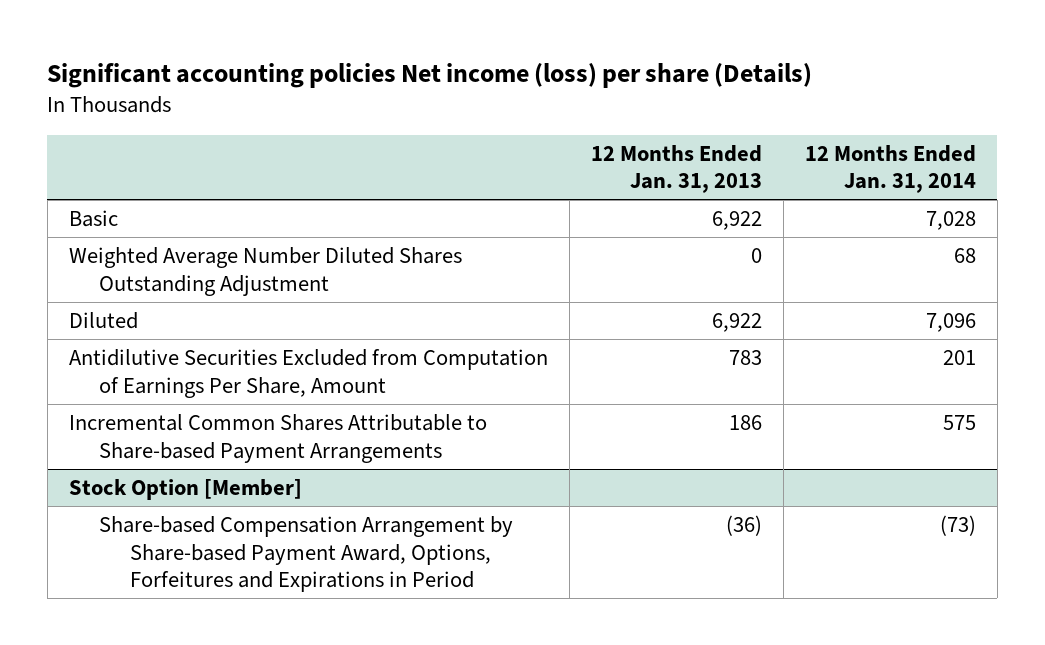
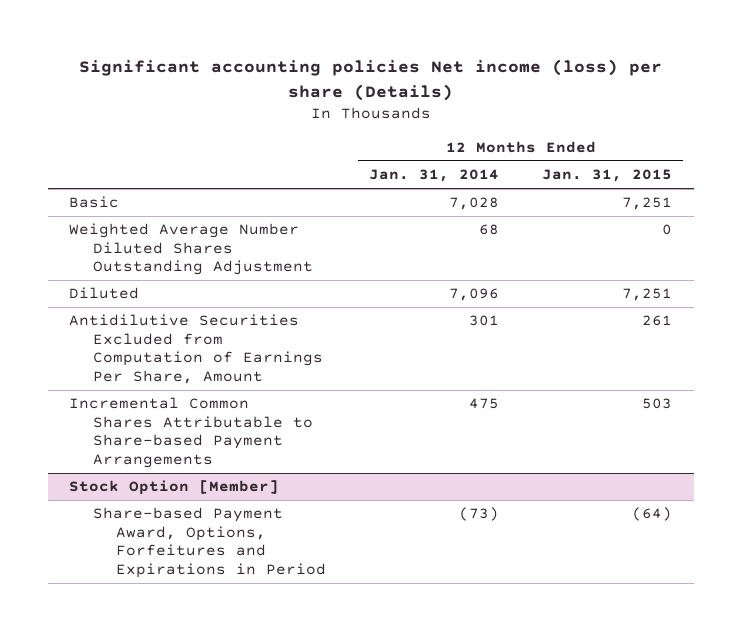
[590,144,762,194] 12 Months Ended Jan. 31, 2013 -> none
none -> [542,169,673,183] Jan. 31, 2015
[942,349,976,365] 201 -> [469,315,500,327] 301
[942,414,976,430] 575 -> [469,398,500,410] 475
[99,515,514,593] Share-based Compensation Arrangement by Share-based Payment Award, Options, Forfeitures and Expirations in Period -> [92,507,326,578] Share-based Payment Award, Options, Forfeitures and Expirations in Period

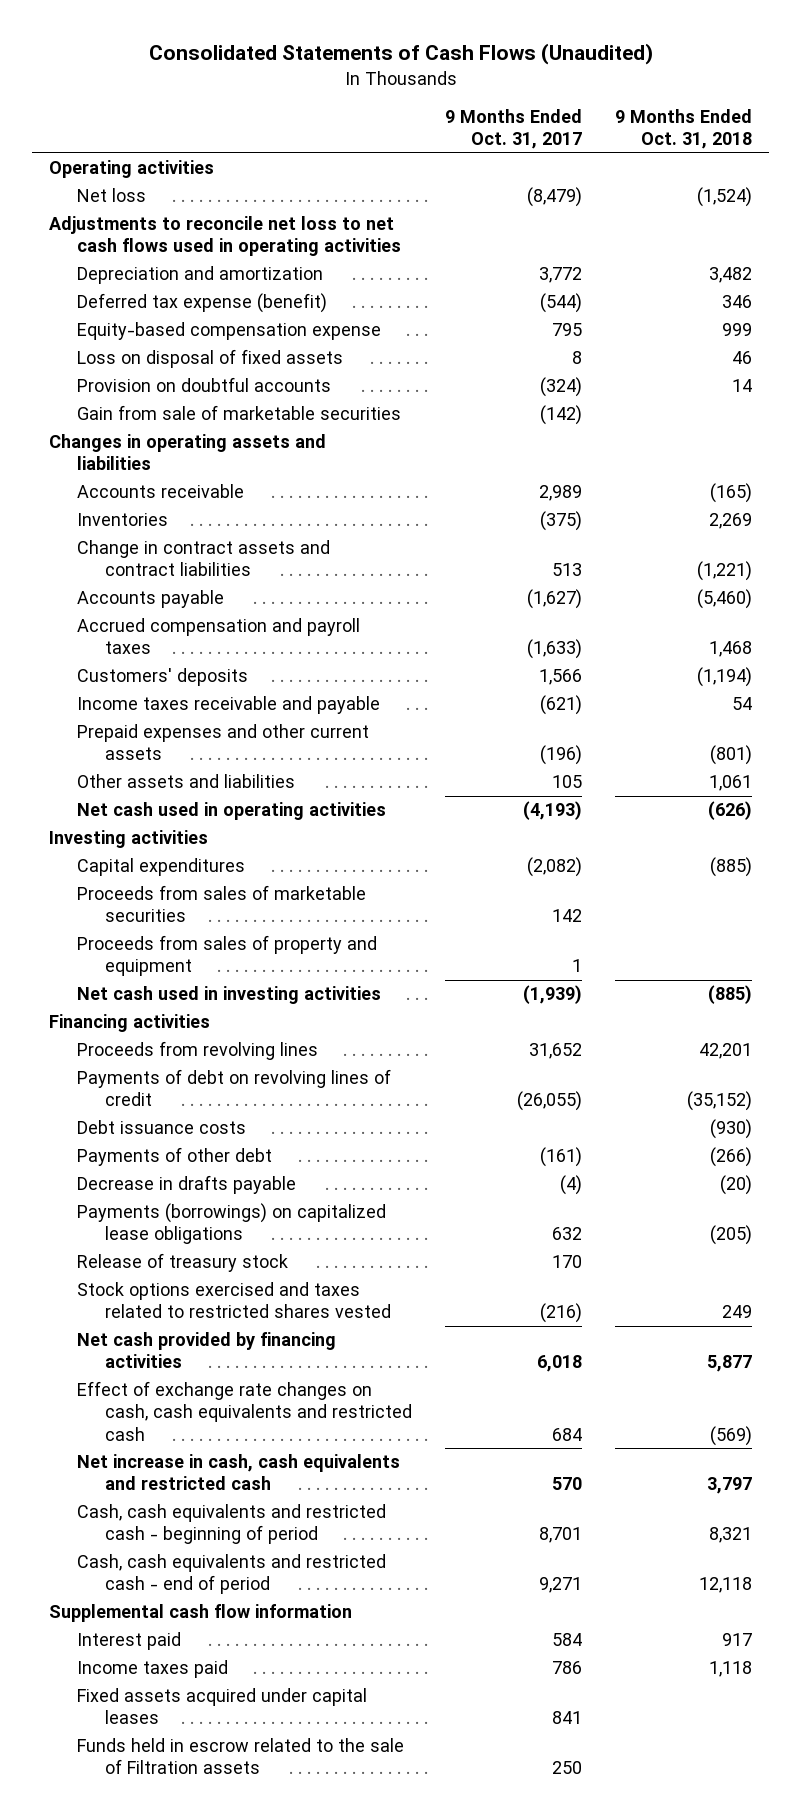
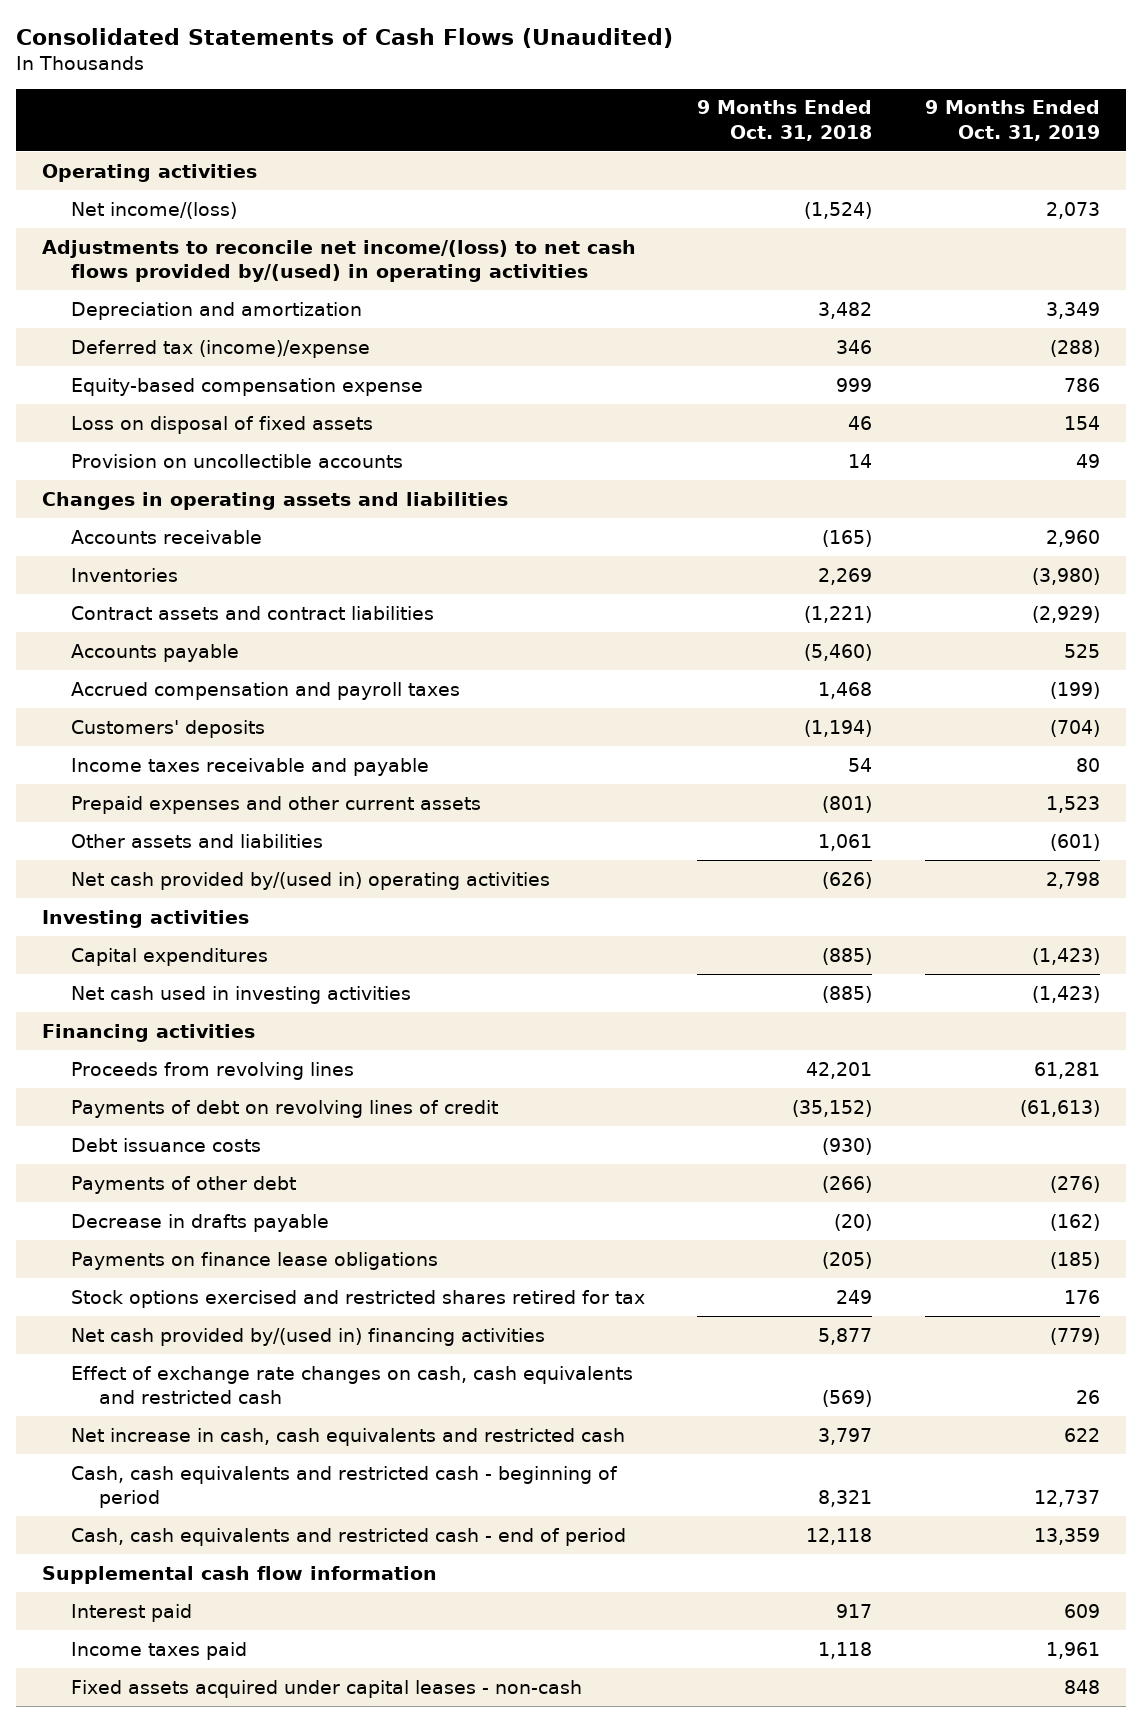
[445,109,583,150] 9 Months Ended Oct. 31, 2017 -> none
none -> [924,100,1100,141] 9 Months Ended Oct. 31, 2019
[76,188,146,203] Net loss -> [70,201,237,219] Net income/(loss)
[48,216,401,257] Adjustments to reconcile net loss to net cash flows used in operating activities -> [41,239,636,283] Adjustments to reconcile net income/(loss) to net cash flows provided by/(used) in operating activities
[76,293,327,314] Deferred tax expense (benefit) -> [70,339,370,358] Deferred tax (income)/expense
[76,405,401,421] Gain from sale of marketable securities -> none
[76,377,331,393] Provision on doubtful accounts -> [70,453,403,468] Provision on uncollectible accounts
[76,540,330,577] Change in contract assets and contract liabilities -> [70,605,434,620] Contract assets and contract liabilities
[76,802,386,821] Net cash used in operating activities -> [70,871,550,890] Net cash provided by/(used in) operating activities
[76,885,366,923] Proceeds from sales of marketable securities -> none
[76,935,377,977] Proceeds from sales of property and equipment -> none
[76,1253,288,1273] Release of treasury stock -> none
[76,1203,386,1245] Payments (borrowings) on capitalized lease obligations -> [70,1251,438,1270] Payments on finance lease obligations
[76,1282,391,1319] Stock options exercised and taxes related to restricted shares vested -> [70,1289,645,1308] Stock options exercised and restricted shares retired for tax
[76,1332,336,1369] Net cash provided by financing activities -> [70,1327,545,1346] Net cash provided by/(used in) financing activities
[76,1738,404,1775] Funds held in escrow related to the sale of Filtration assets -> none
[76,1688,367,1725] Fixed assets acquired under capital leases -> [70,1679,582,1698] Fixed assets acquired under capital leases - non-cash

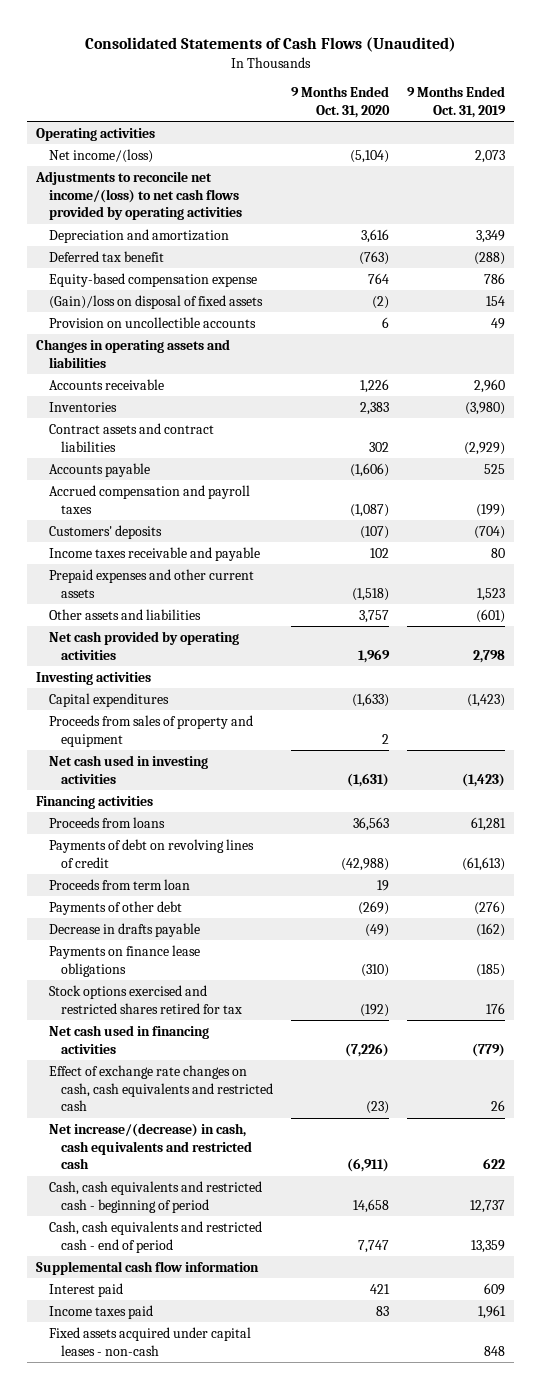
[697,100,873,141] 9 Months Ended Oct. 31, 2018 -> none
none -> [291,86,391,118] 9 Months Ended Oct. 31, 2020
[41,239,636,283] Adjustments to reconcile net income/(loss) to net cash flows provided by/(used) in operating activities -> [35,170,242,221] Adjustments to reconcile net income/(loss) to net cash flows provided by operating activities
[70,339,370,358] Deferred tax (income)/expense -> [48,250,164,262] Deferred tax benefit
[70,415,373,434] Loss on disposal of fixed assets -> [48,294,263,309] (Gain)/loss on disposal of fixed assets
[70,871,550,890] Net cash provided by/(used in) operating activities -> [48,630,239,660] Net cash provided by operating activities
none -> [48,714,253,747] Proceeds from sales of property and equipment
[70,1061,354,1080] Proceeds from revolving lines -> [48,816,165,828] Proceeds from loans
[70,1137,261,1152] Debt issuance costs -> none
none -> [48,878,190,890] Proceeds from term loan
[70,1327,545,1346] Net cash provided by/(used in) financing activities -> [48,1024,209,1054] Net cash used in financing activities
[70,1427,625,1446] Net increase in cash, cash equivalents and restricted cash -> [48,1122,253,1170] Net increase/(decrease) in cash, cash equivalents and restricted cash

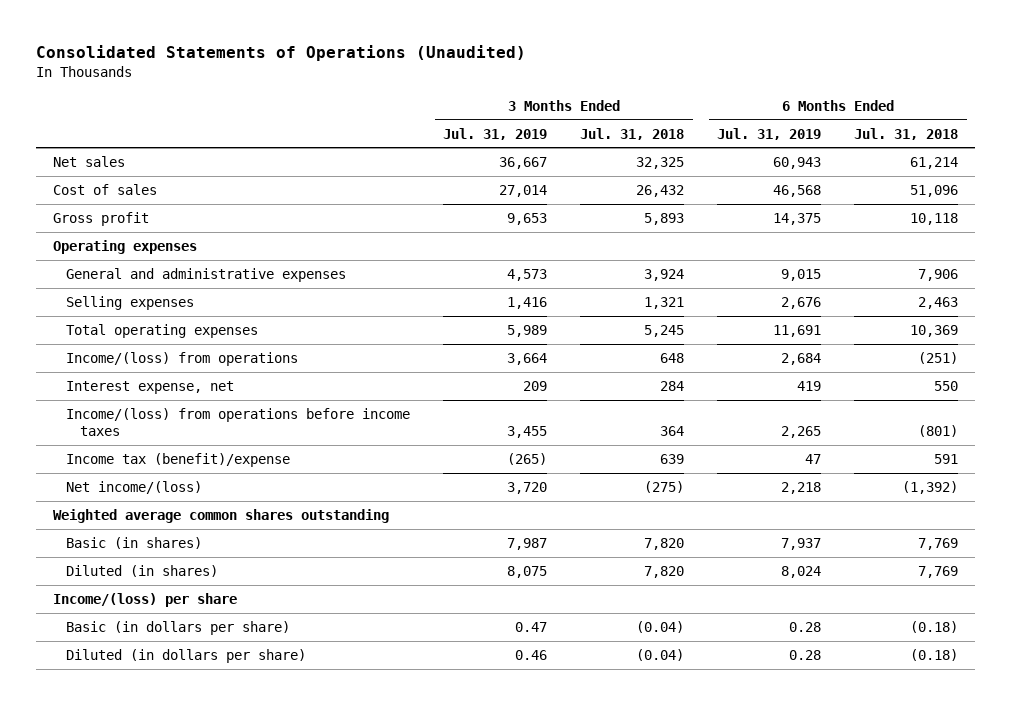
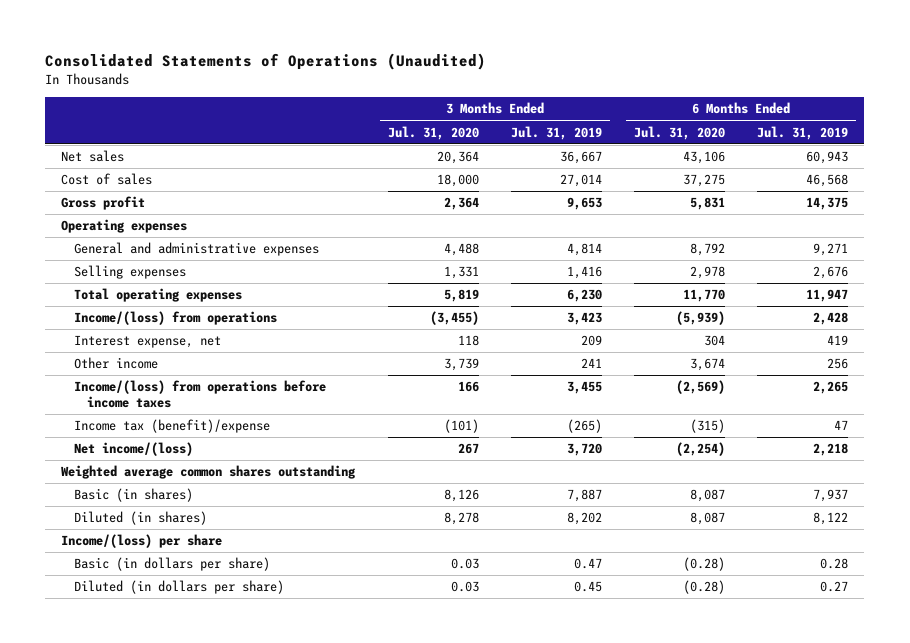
[580,127,685,140] Jul. 31, 2018 -> none
[854,127,959,140] Jul. 31, 2018 -> none
none -> [387,125,479,140] Jul. 31, 2020
none -> [634,125,726,140] Jul. 31, 2020
[507,269,548,282] 4,573 -> [566,243,602,257] 4,814
[781,269,822,282] 9,015 -> [813,243,849,257] 9,271
[507,325,548,338] 5,989 -> [566,289,602,303] 6,230
[773,325,822,338] 11,691 -> [806,289,849,303] 11,947
[507,353,548,366] 3,664 -> [566,312,602,326] 3,423
[781,353,822,366] 2,684 -> [813,312,849,326] 2,428
none -> [74,357,159,370] Other income
[507,538,548,551] 7,987 -> [566,489,602,503] 7,887
[507,566,548,579] 8,075 -> [566,512,602,526] 8,202
[781,566,822,579] 8,024 -> [813,512,849,526] 8,122
[515,650,548,661] 0.46 -> [573,581,602,593] 0.45
[789,650,822,661] 0.28 -> [820,581,849,593] 0.27

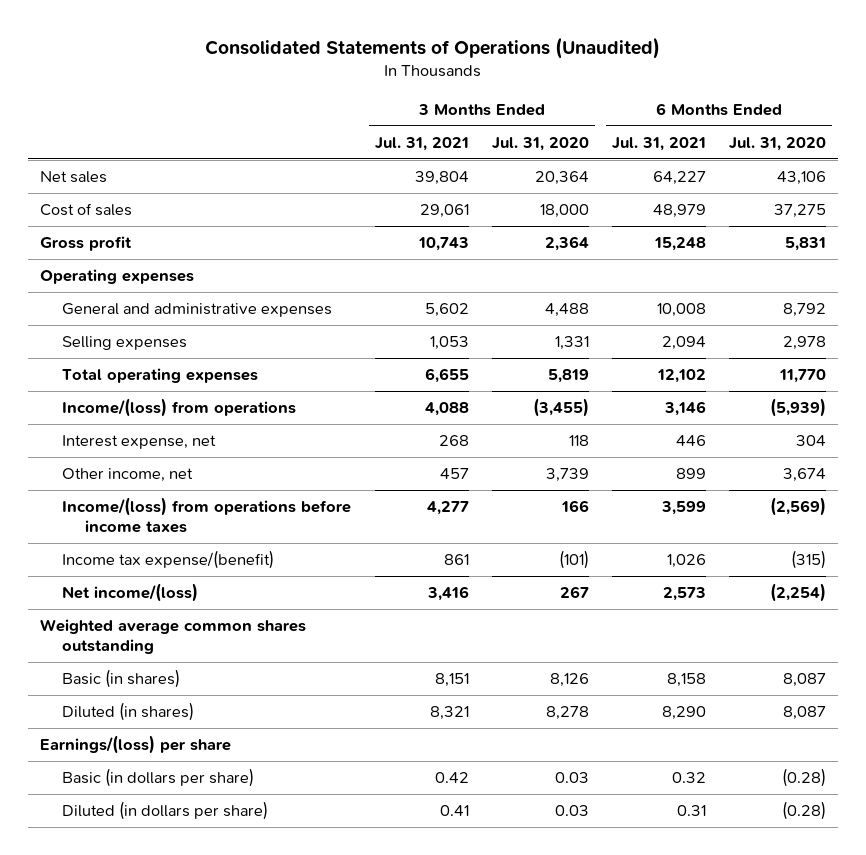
[510,125,602,140] Jul. 31, 2019 -> none
[757,125,849,140] Jul. 31, 2019 -> none
none -> [374,136,469,151] Jul. 31, 2021
none -> [611,136,706,151] Jul. 31, 2021
[74,357,159,370] Other income -> [62,468,194,483] Other income, net
[74,419,271,434] Income tax (benefit)/expense -> [62,550,275,570] Income tax expense/(benefit)
[61,534,223,549] Income/(loss) per share -> [39,735,231,755] Earnings/(loss) per share

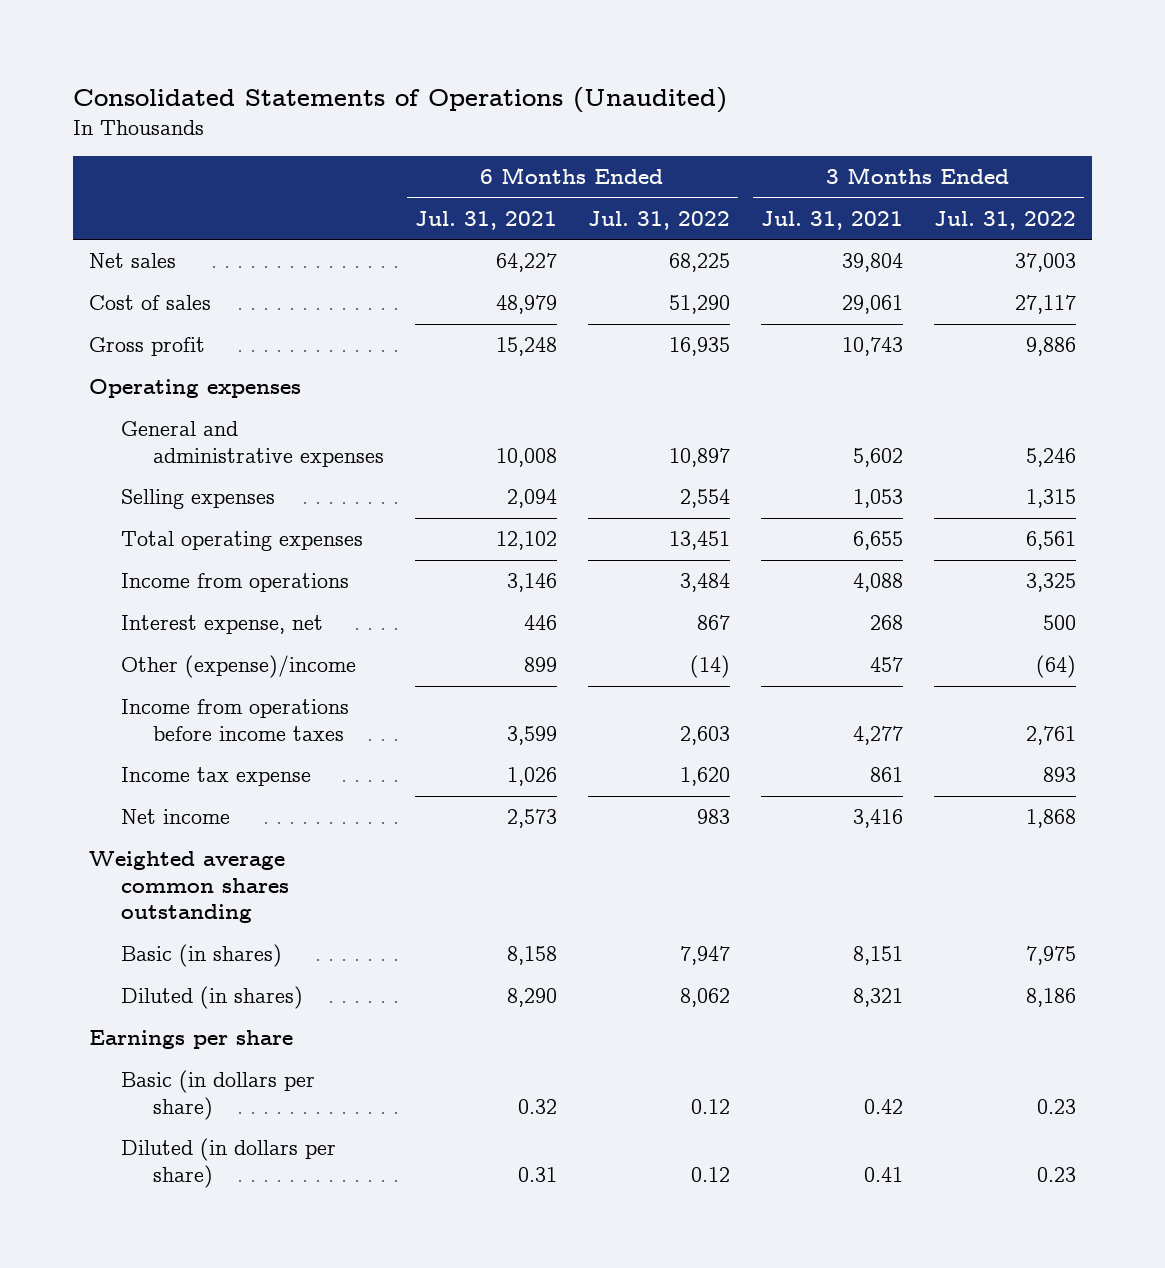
[491,136,589,151] Jul. 31, 2020 -> none
[729,136,827,151] Jul. 31, 2020 -> none
none -> [587,210,730,230] Jul. 31, 2022
none -> [933,210,1076,230] Jul. 31, 2022
[62,398,297,418] Income/(loss) from operations -> [120,573,349,593] Income from operations
[62,468,194,483] Other income, net -> [120,655,356,679] Other (expense)/income
[62,497,352,534] Income/(loss) from operations before income taxes -> [120,699,349,741] Income from operations before income taxes
[62,550,275,570] Income tax expense/(benefit) -> [120,767,311,787] Income tax expense
[62,583,199,603] Net income/(loss) -> [120,809,230,825] Net income
[39,735,231,755] Earnings/(loss) per share -> [88,1030,293,1050] Earnings per share

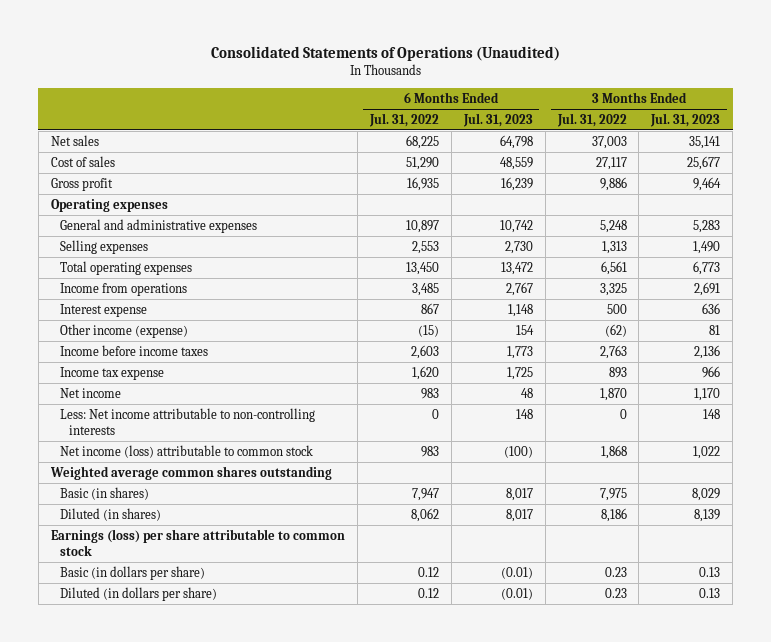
[414,210,557,230] Jul. 31, 2021 -> none
[760,210,903,230] Jul. 31, 2021 -> none
none -> [462,112,533,127] Jul. 31, 2023
none -> [650,112,721,127] Jul. 31, 2023
[1025,447,1076,467] 5,246 -> [599,219,627,233] 5,248
[679,489,730,509] 2,554 -> [411,240,439,254] 2,553
[1025,489,1076,509] 1,315 -> [601,240,627,254] 1,313
[668,531,730,551] 13,451 -> [405,261,439,275] 13,450
[679,573,730,593] 3,484 -> [411,282,439,296] 3,485
[120,615,323,635] Interest expense, net -> [60,303,148,317] Interest expense
[120,655,356,679] Other (expense)/income -> [60,323,189,338] Other income (expense)
[689,655,730,679] (14) -> [417,324,439,337] (15)
[1035,655,1076,679] (64) -> [604,323,627,337] (62)
[120,699,349,741] Income from operations before income taxes -> [60,344,209,356] Income before income taxes
[1025,725,1076,745] 2,761 -> [599,344,627,359] 2,763
[1025,809,1076,829] 1,868 -> [599,387,627,401] 1,870
none -> [60,407,316,435] Less: Net income attributable to non-controlling interests
none -> [60,444,314,458] Net income (loss) attributable to common stock
[88,1030,293,1050] Earnings per share -> [50,528,345,556] Earnings (loss) per share attributable to common stock

